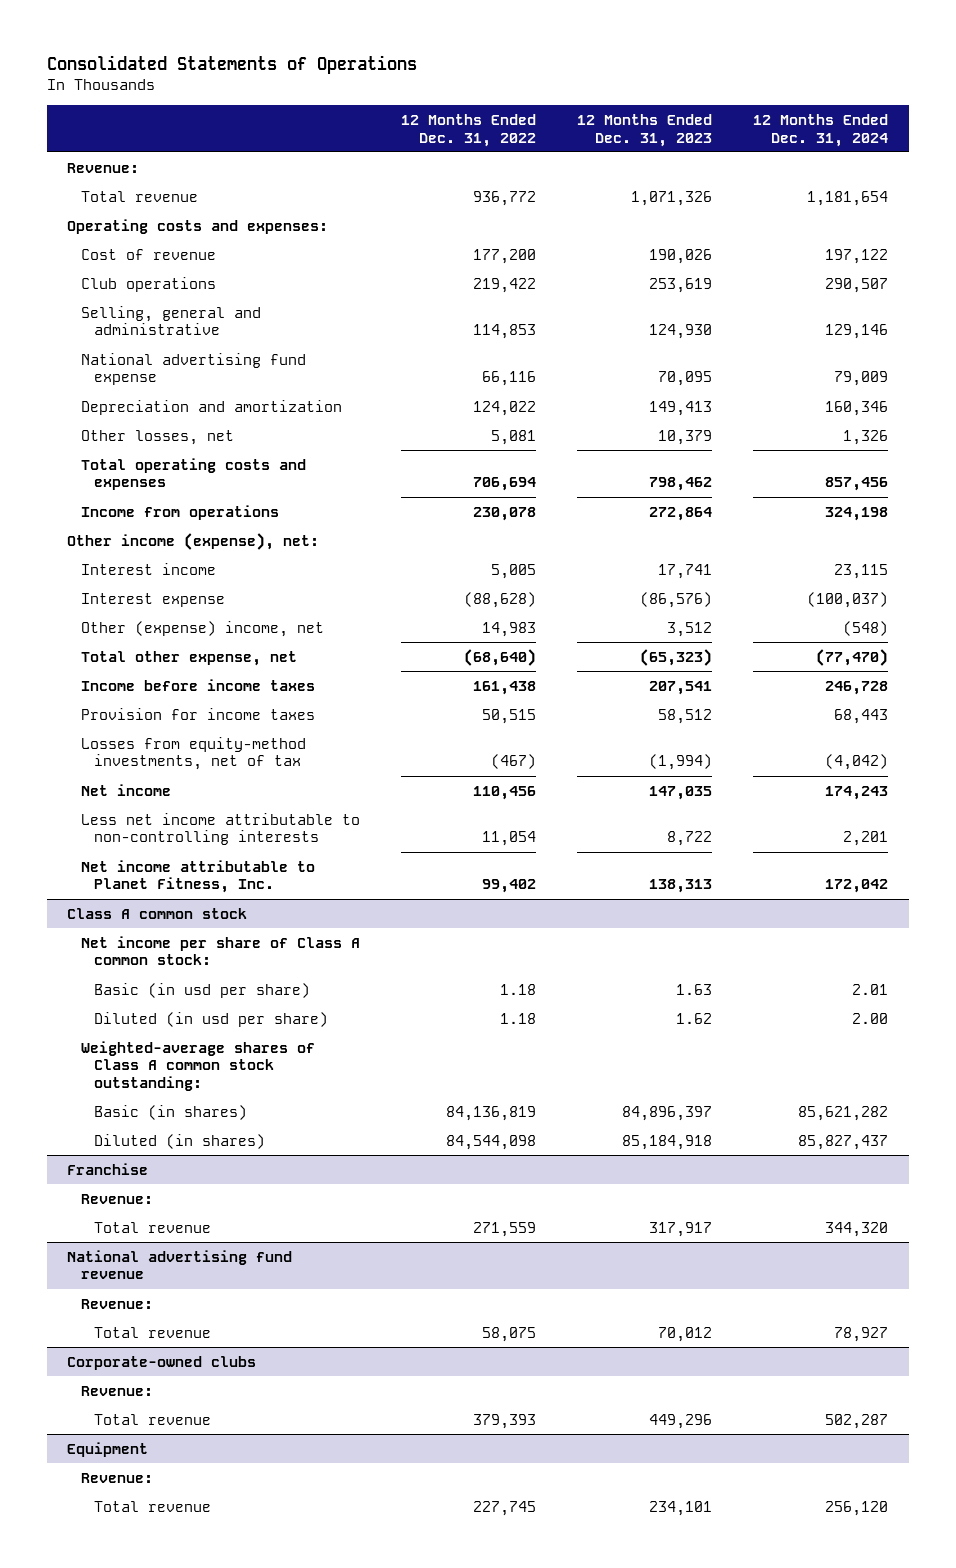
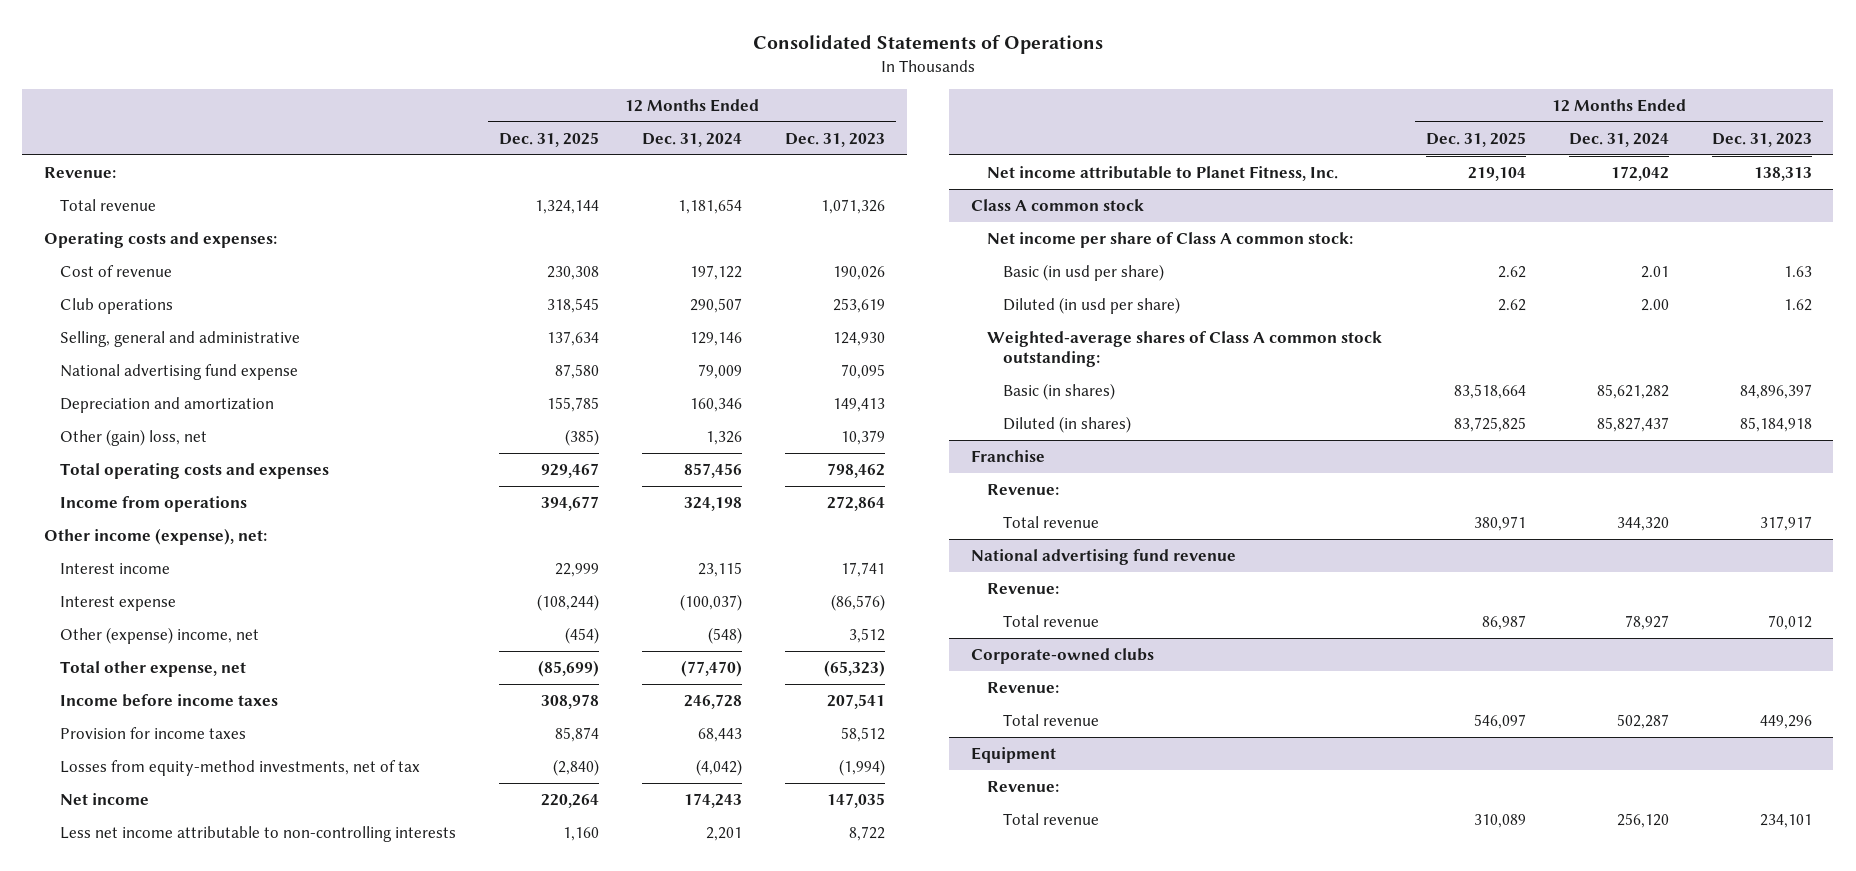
[400,113,536,147] 12 Months Ended Dec. 31, 2022 -> none
none -> [498,131,599,147] Dec. 31, 2025
[80,429,234,445] Other losses, net -> [59,429,207,447] Other (gain) loss, net

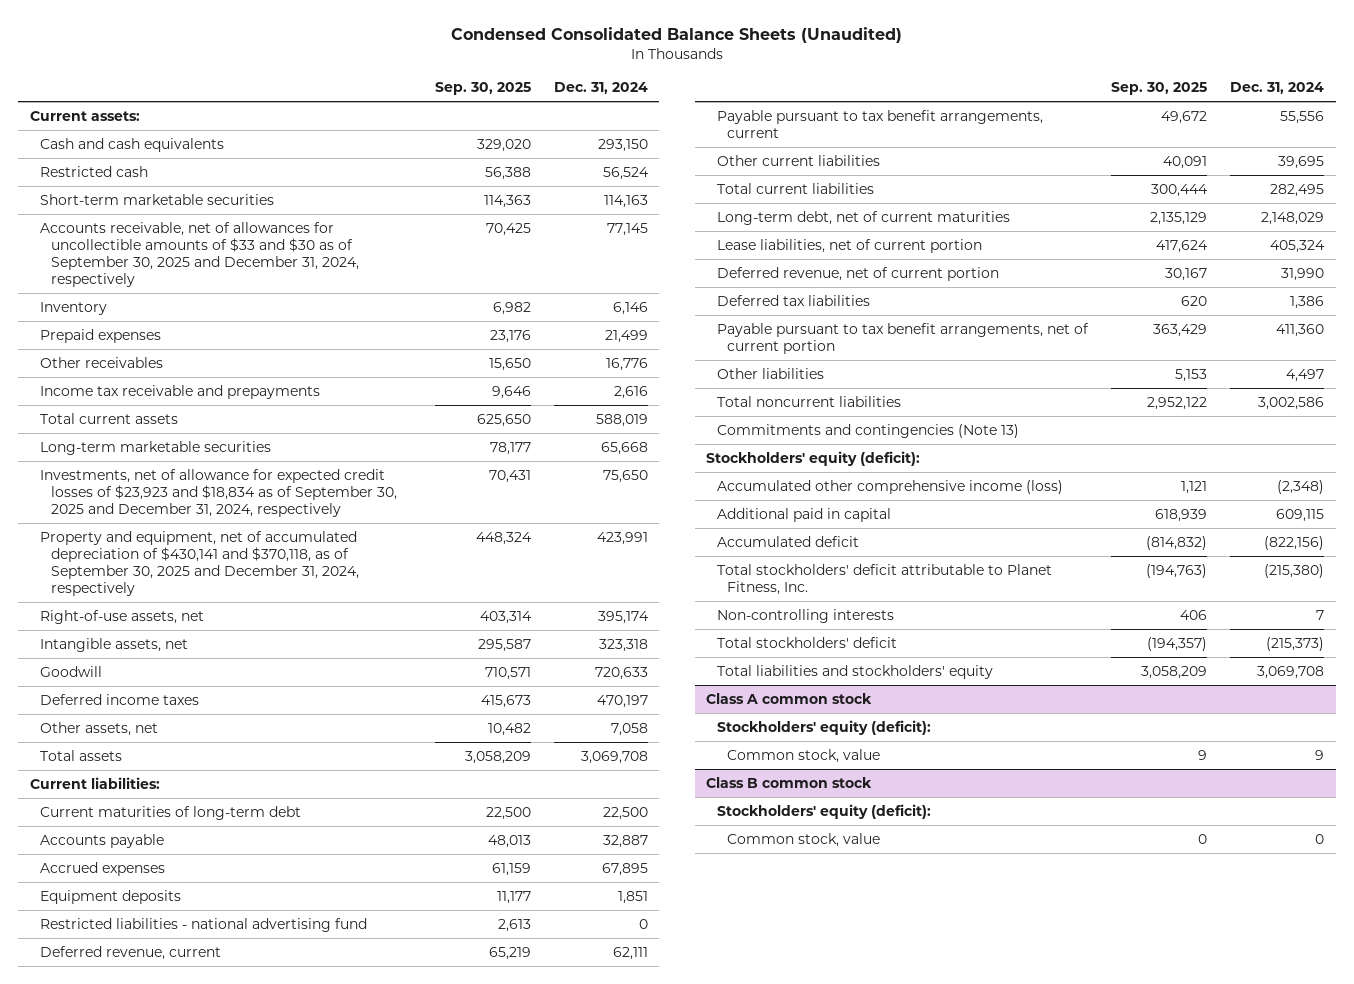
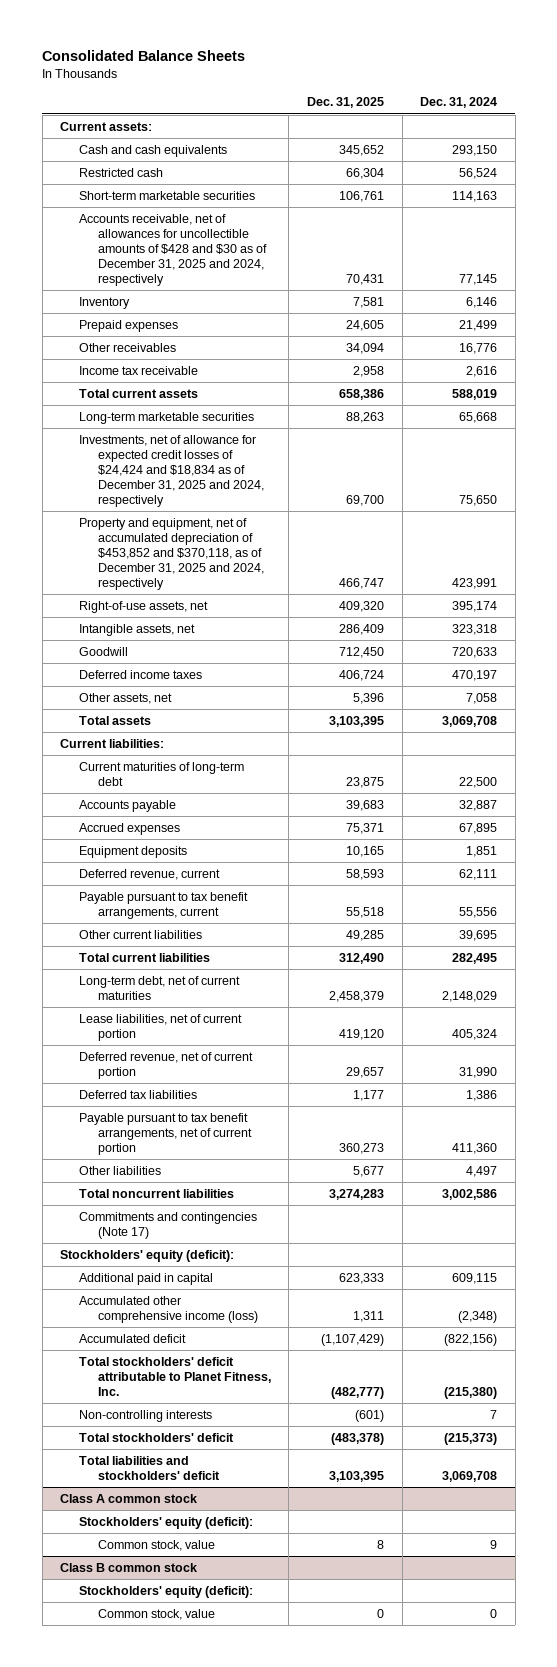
[451,27,903,44] Condensed Consolidated Balance Sheets (Unaudited) -> [42,50,246,62] Consolidated Balance Sheets
[434,82,531,96] Sep. 30, 2025 -> none
none -> [307,97,385,109] Dec. 31, 2025
[40,221,359,287] Accounts receivable, net of allowances for uncollectible amounts of $33 and $30 as of September 30, 2025 and December 31, 2024, respectively -> [79,213,267,286] Accounts receivable, net of allowances for uncollectible amounts of $428 and $30 as of December 31, 2025 and 2024, respectively
[40,384,321,399] Income tax receivable and prepayments -> [79,365,199,375] Income tax receivable
[40,468,397,517] Investments, net of allowance for expected credit losses of $23,923 and $18,834 as of September 30, 2025 and December 31, 2024, respectively -> [79,434,264,507] Investments, net of allowance for expected credit losses of $24,424 and $18,834 as of December 31, 2025 and 2024, respectively
[40,530,359,596] Property and equipment, net of accumulated depreciation of $430,141 and $370,118, as of September 30, 2025 and December 31, 2024, respectively -> [79,517,264,590] Property and equipment, net of accumulated depreciation of $453,852 and $370,118, as of December 31, 2025 and 2024, respectively
[40,917,368,932] Restricted liabilities - national advertising fund -> none
[716,423,1019,438] Commitments and contingencies (Note 13) -> [79,1211,258,1239] Commitments and contingencies (Note 17)
[716,479,1063,494] Accumulated other comprehensive income (loss) -> [79,1295,258,1323] Accumulated other comprehensive income (loss)
[716,664,993,679] Total liabilities and stockholders' equity -> [79,1455,220,1480] Total liabilities and stockholders' deficit

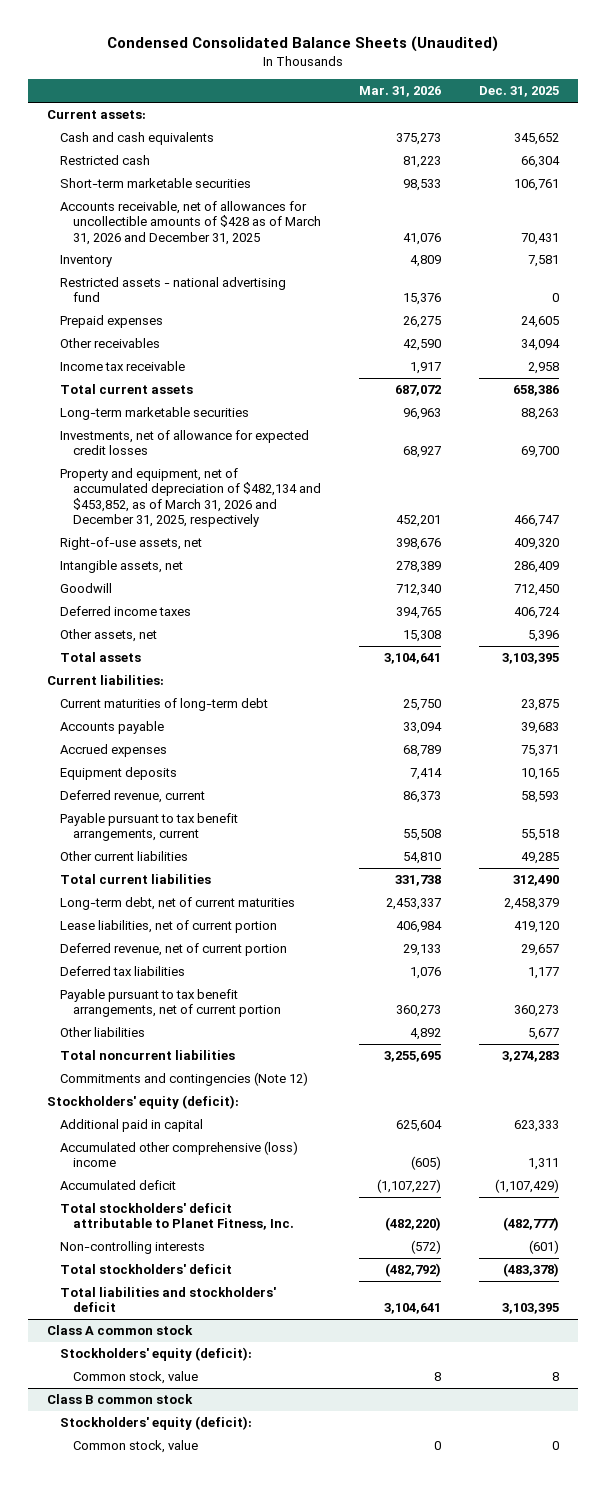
[42,50,246,62] Consolidated Balance Sheets -> [107,36,499,53] Condensed Consolidated Balance Sheets (Unaudited)
[420,97,498,109] Dec. 31, 2024 -> none
none -> [359,86,442,98] Mar. 31, 2026
[79,213,267,286] Accounts receivable, net of allowances for uncollectible amounts of $428 and $30 as of December 31, 2025 and 2024, respectively -> [59,201,321,245] Accounts receivable, net of allowances for uncollectible amounts of $428 as of March 31, 2026 and December 31, 2025
none -> [59,277,286,303] Restricted assets - national advertising fund
[79,434,264,507] Investments, net of allowance for expected credit losses of $24,424 and $18,834 as of December 31, 2025 and 2024, respectively -> [59,430,309,456] Investments, net of allowance for expected credit losses
[79,517,264,590] Property and equipment, net of accumulated depreciation of $453,852 and $370,118, as of December 31, 2025 and 2024, respectively -> [59,468,321,527] Property and equipment, net of accumulated depreciation of $482,134 and $453,852, as of March 31, 2026 and December 31, 2025, respectively
[79,1211,258,1239] Commitments and contingencies (Note 17) -> [59,1072,308,1087] Commitments and contingencies (Note 12)
[79,1295,258,1323] Accumulated other comprehensive income (loss) -> [59,1141,298,1168] Accumulated other comprehensive (loss) income

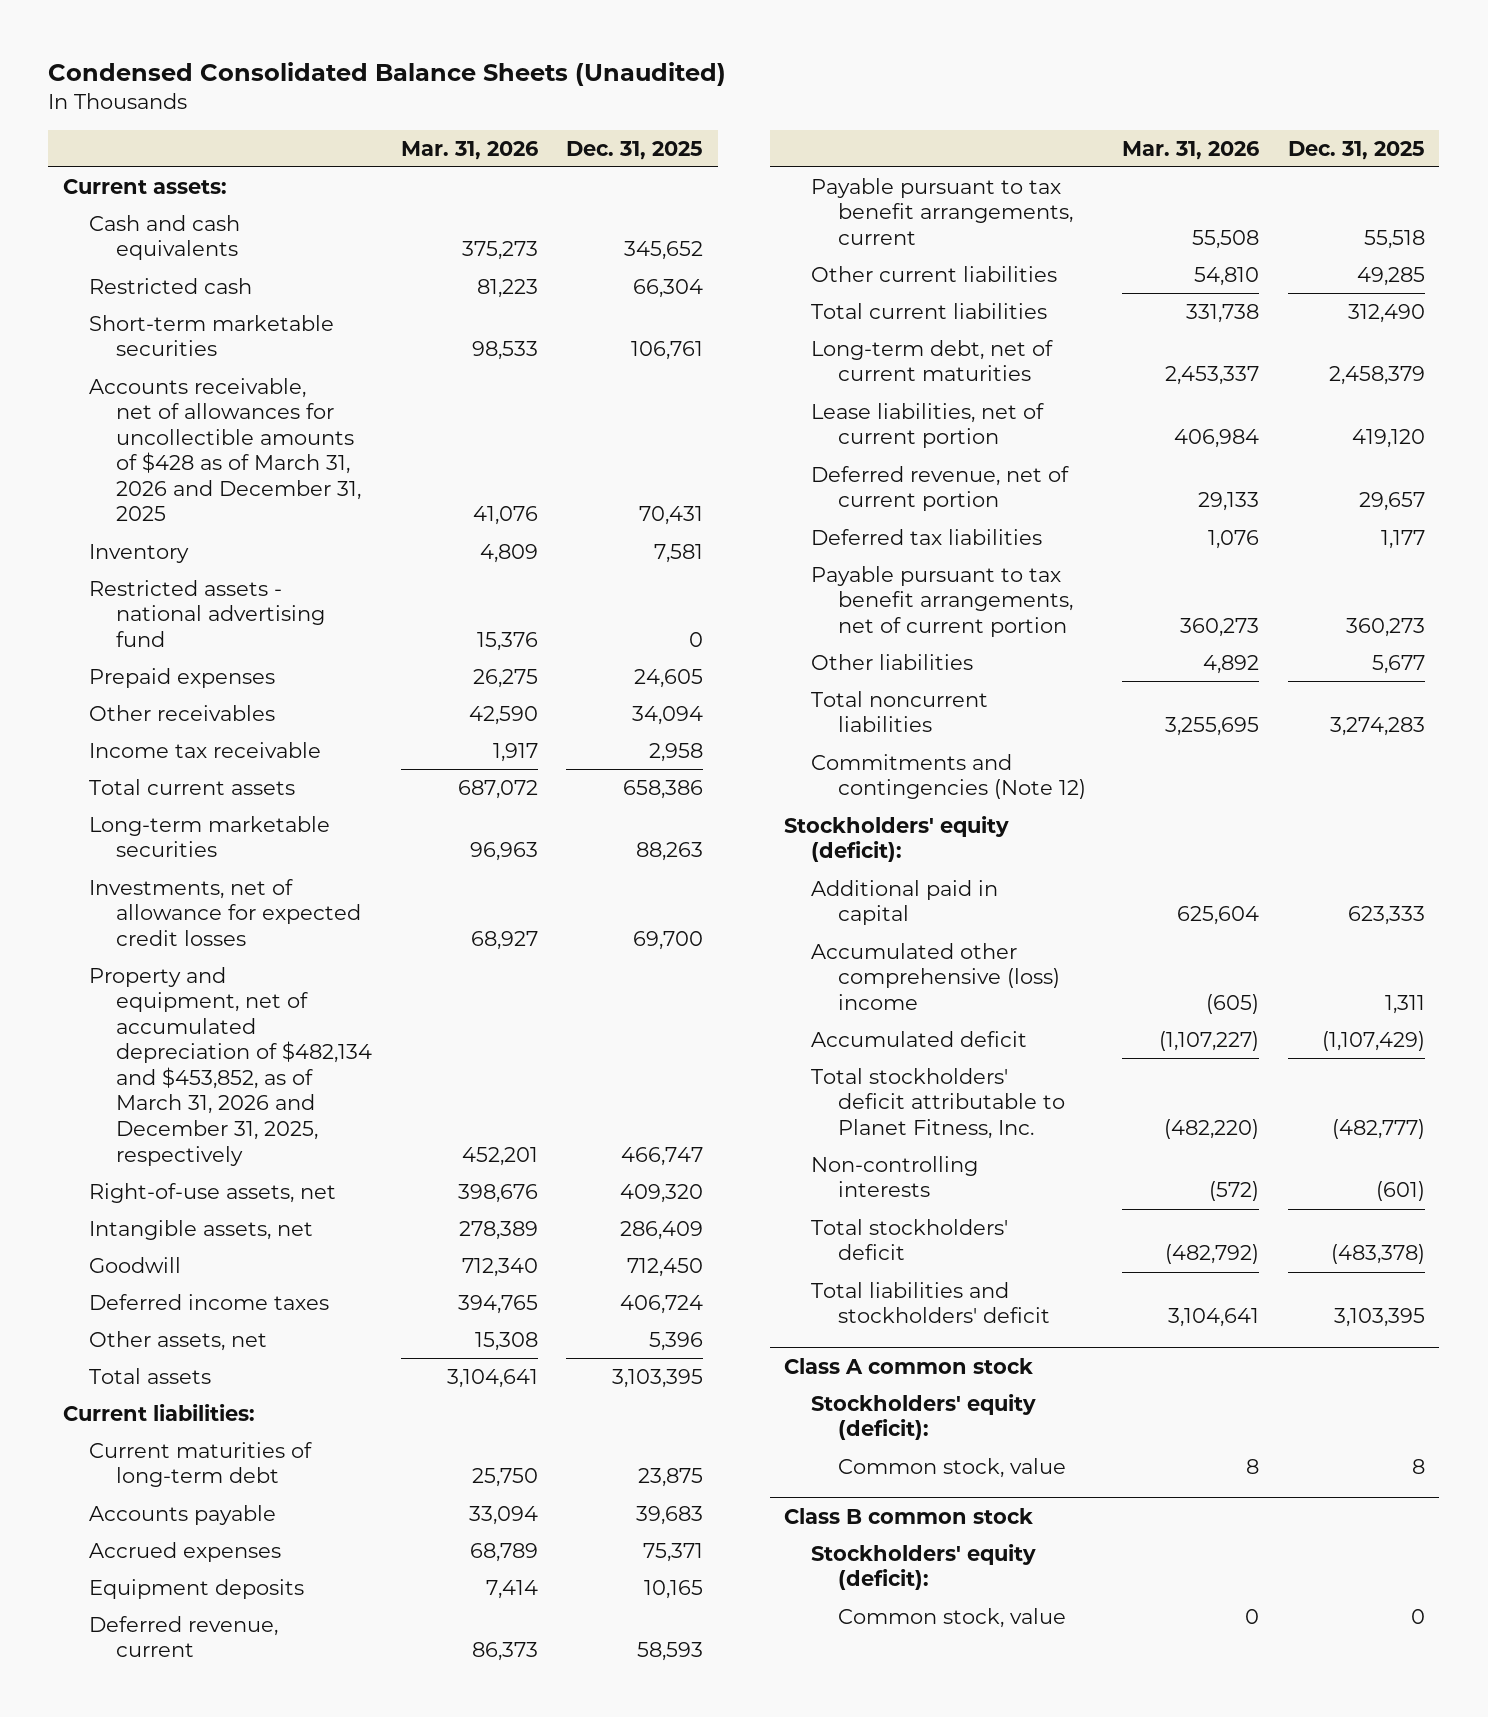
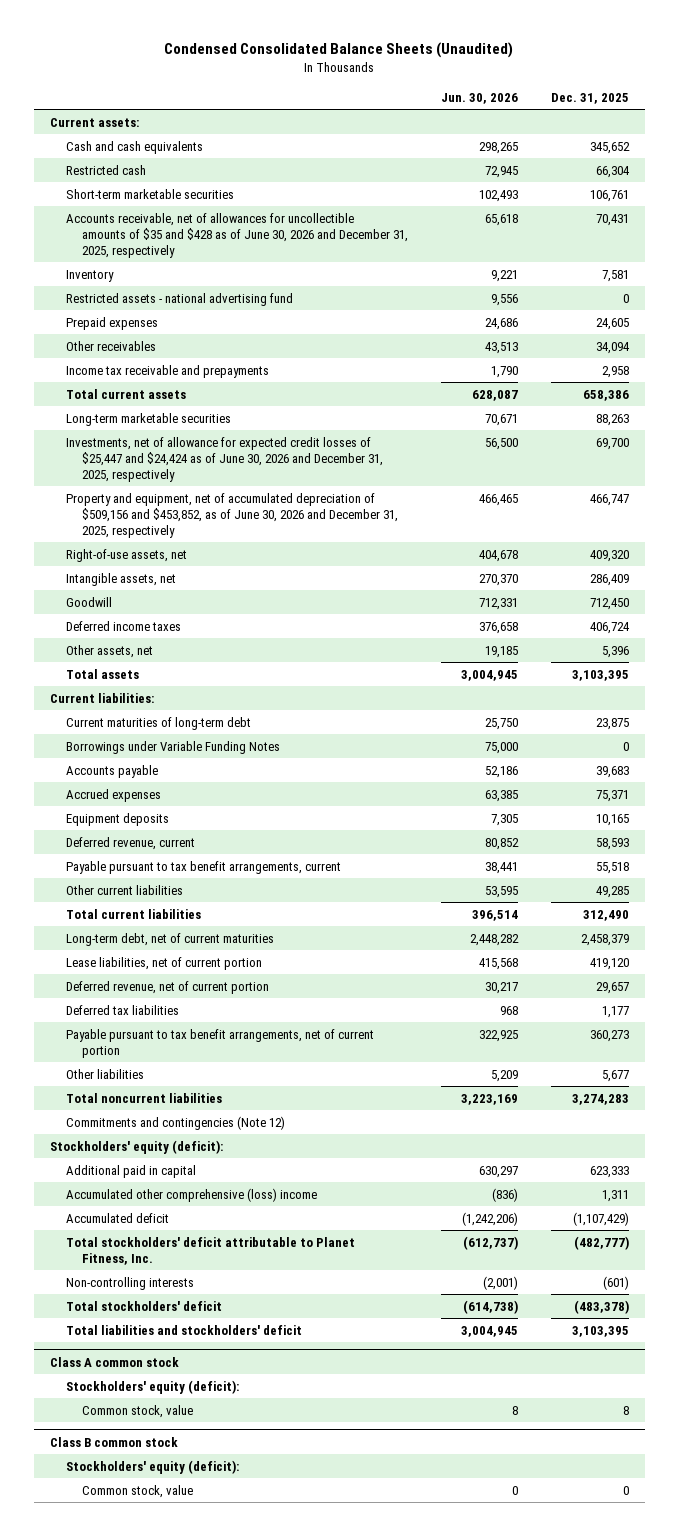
[400,140,538,160] Mar. 31, 2026 -> none
none -> [440,92,518,104] Jun. 30, 2026
[89,377,362,522] Accounts receivable, net of allowances for uncollectible amounts of $428 as of March 31, 2026 and December 31, 2025 -> [66,212,409,258] Accounts receivable, net of allowances for uncollectible amounts of $35 and $428 as of June 30, 2026 and December 31, 2025, respectively
[89,741,322,758] Income tax receivable -> [66,364,270,378] Income tax receivable and prepayments
[89,878,362,946] Investments, net of allowance for expected credit losses -> [66,436,384,482] Investments, net of allowance for expected credit losses of $25,447 and $24,424 as of June 30, 2026 and December 31, 2025, respectively
[89,966,373,1166] Property and equipment, net of accumulated depreciation of $482,134 and $453,852, as of March 31, 2026 and December 31, 2025, respectively -> [66,492,399,538] Property and equipment, net of accumulated depreciation of $509,156 and $453,852, as of June 30, 2026 and December 31, 2025, respectively
none -> [66,740,281,754] Borrowings under Variable Funding Notes

